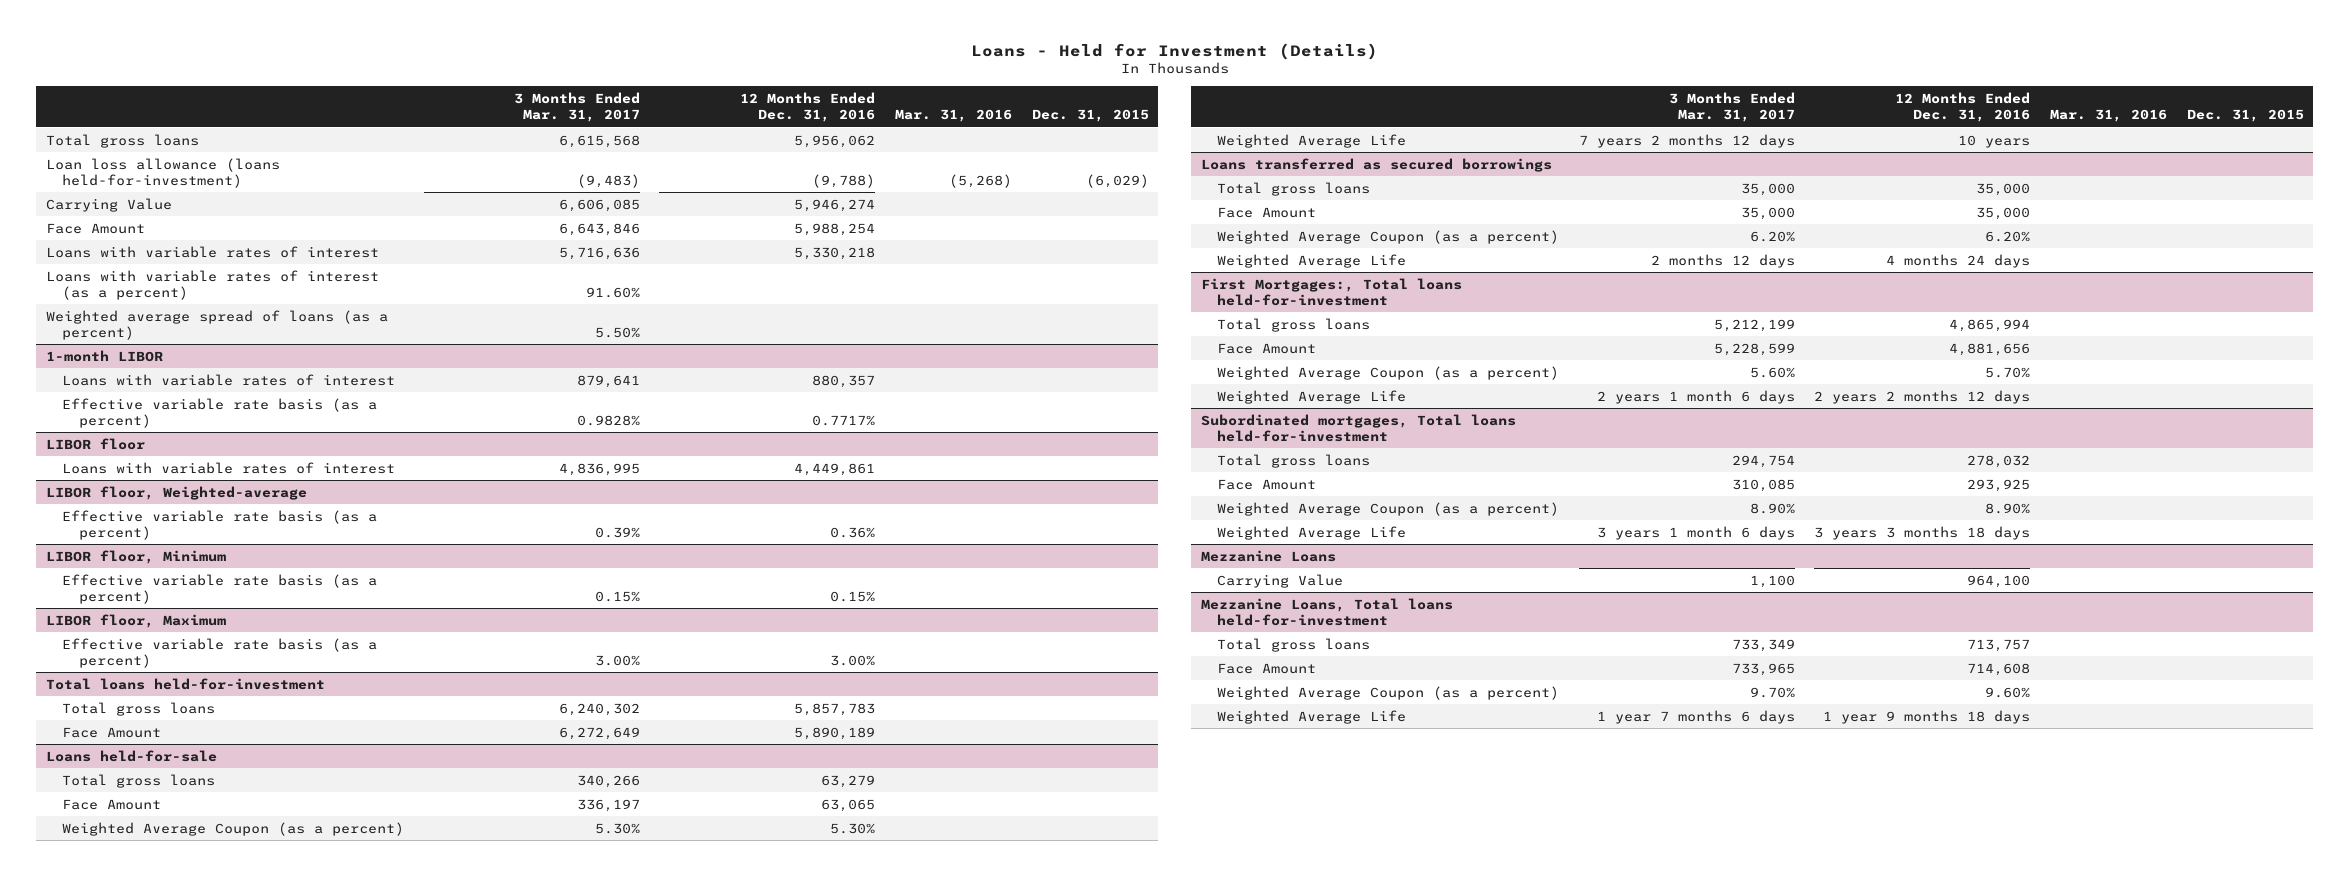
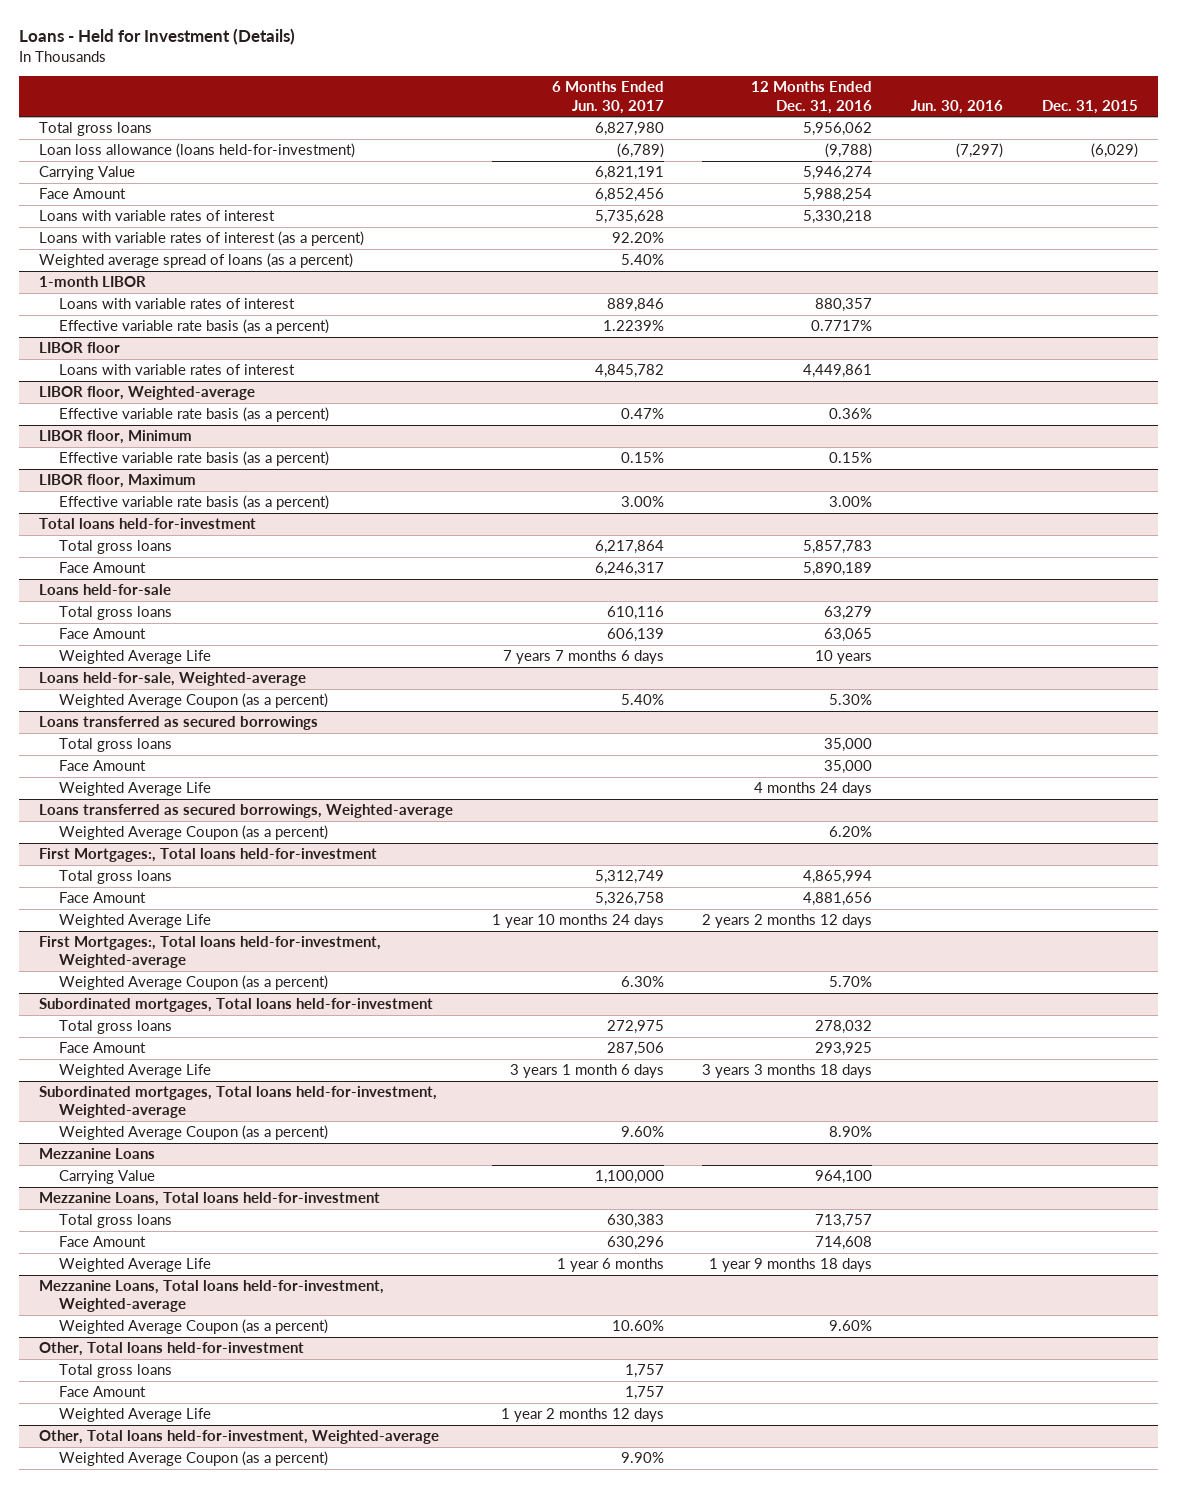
[513,92,640,123] 3 Months Ended Mar. 31, 2017 -> none
[894,109,1012,123] Mar. 31, 2016 -> none
none -> [551,81,664,114] 6 Months Ended Jun. 30, 2017
none -> [911,99,1004,114] Jun. 30, 2016
[62,821,405,836] Weighted Average Coupon (as a percent) -> none
none -> [38,672,306,687] Loans held-for-sale, Weighted-average
none -> [58,693,328,709] Weighted Average Coupon (as a percent)
[1217,229,1560,244] Weighted Average Coupon (as a percent) -> none
none -> [38,804,453,819] Loans transferred as secured borrowings, Weighted-average
none -> [58,825,328,841] Weighted Average Coupon (as a percent)
[1217,365,1560,380] Weighted Average Coupon (as a percent) -> none
none -> [38,936,381,969] First Mortgages:, Total loans held-for-investment, Weighted-average
none -> [58,975,328,991] Weighted Average Coupon (as a percent)
[1217,501,1560,516] Weighted Average Coupon (as a percent) -> none
none -> [38,1086,437,1119] Subordinated mortgages, Total loans held-for-investment, Weighted-average
none -> [58,1125,328,1141] Weighted Average Coupon (as a percent)
[1217,685,1560,700] Weighted Average Coupon (as a percent) -> none
none -> [38,1280,384,1313] Mezzanine Loans, Total loans held-for-investment, Weighted-average
none -> [58,1319,328,1335] Weighted Average Coupon (as a percent)
none -> [38,1342,304,1357] Other, Total loans held-for-investment
none -> [58,1364,172,1379] Total gross loans
none -> [58,1386,146,1398] Face Amount
none -> [58,1408,211,1423] Weighted Average Life
none -> [38,1430,439,1445] Other, Total loans held-for-investment, Weighted-average
none -> [58,1451,328,1467] Weighted Average Coupon (as a percent)

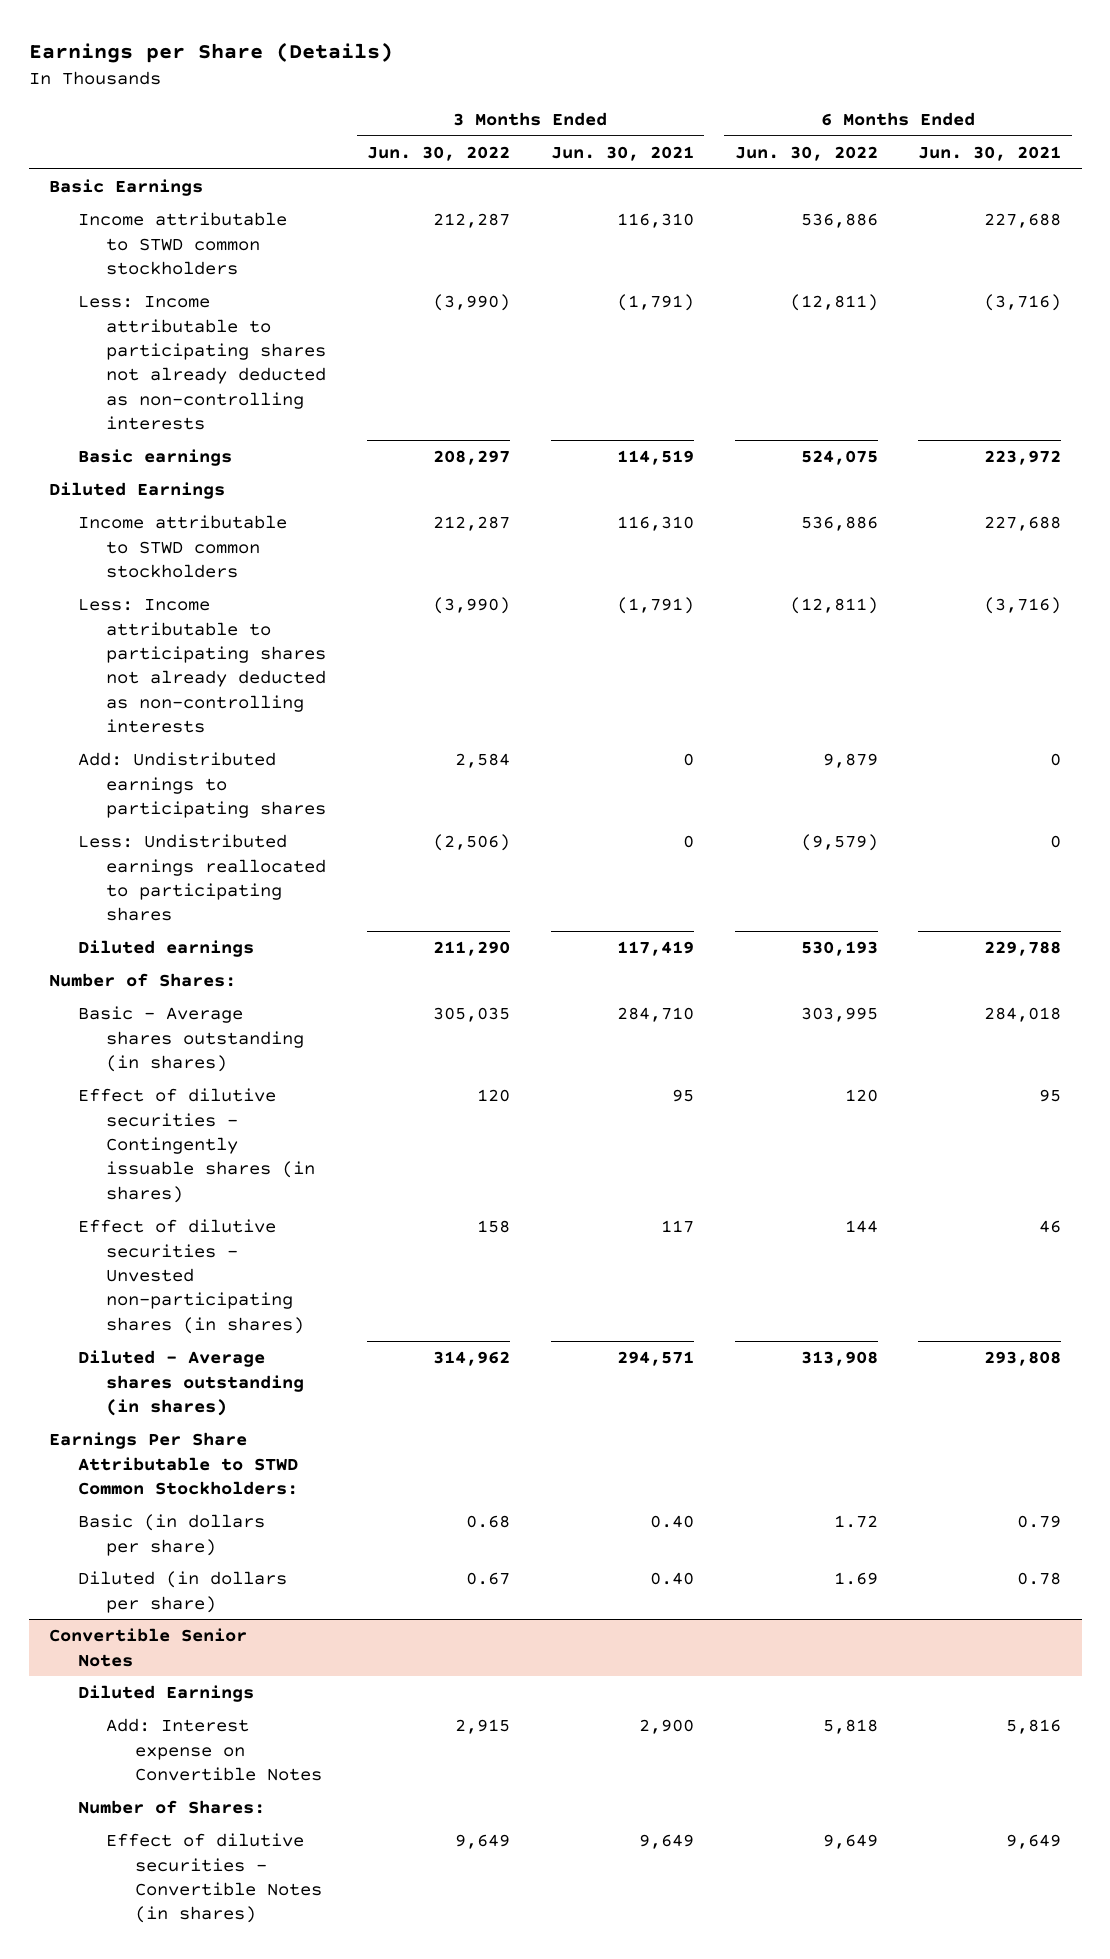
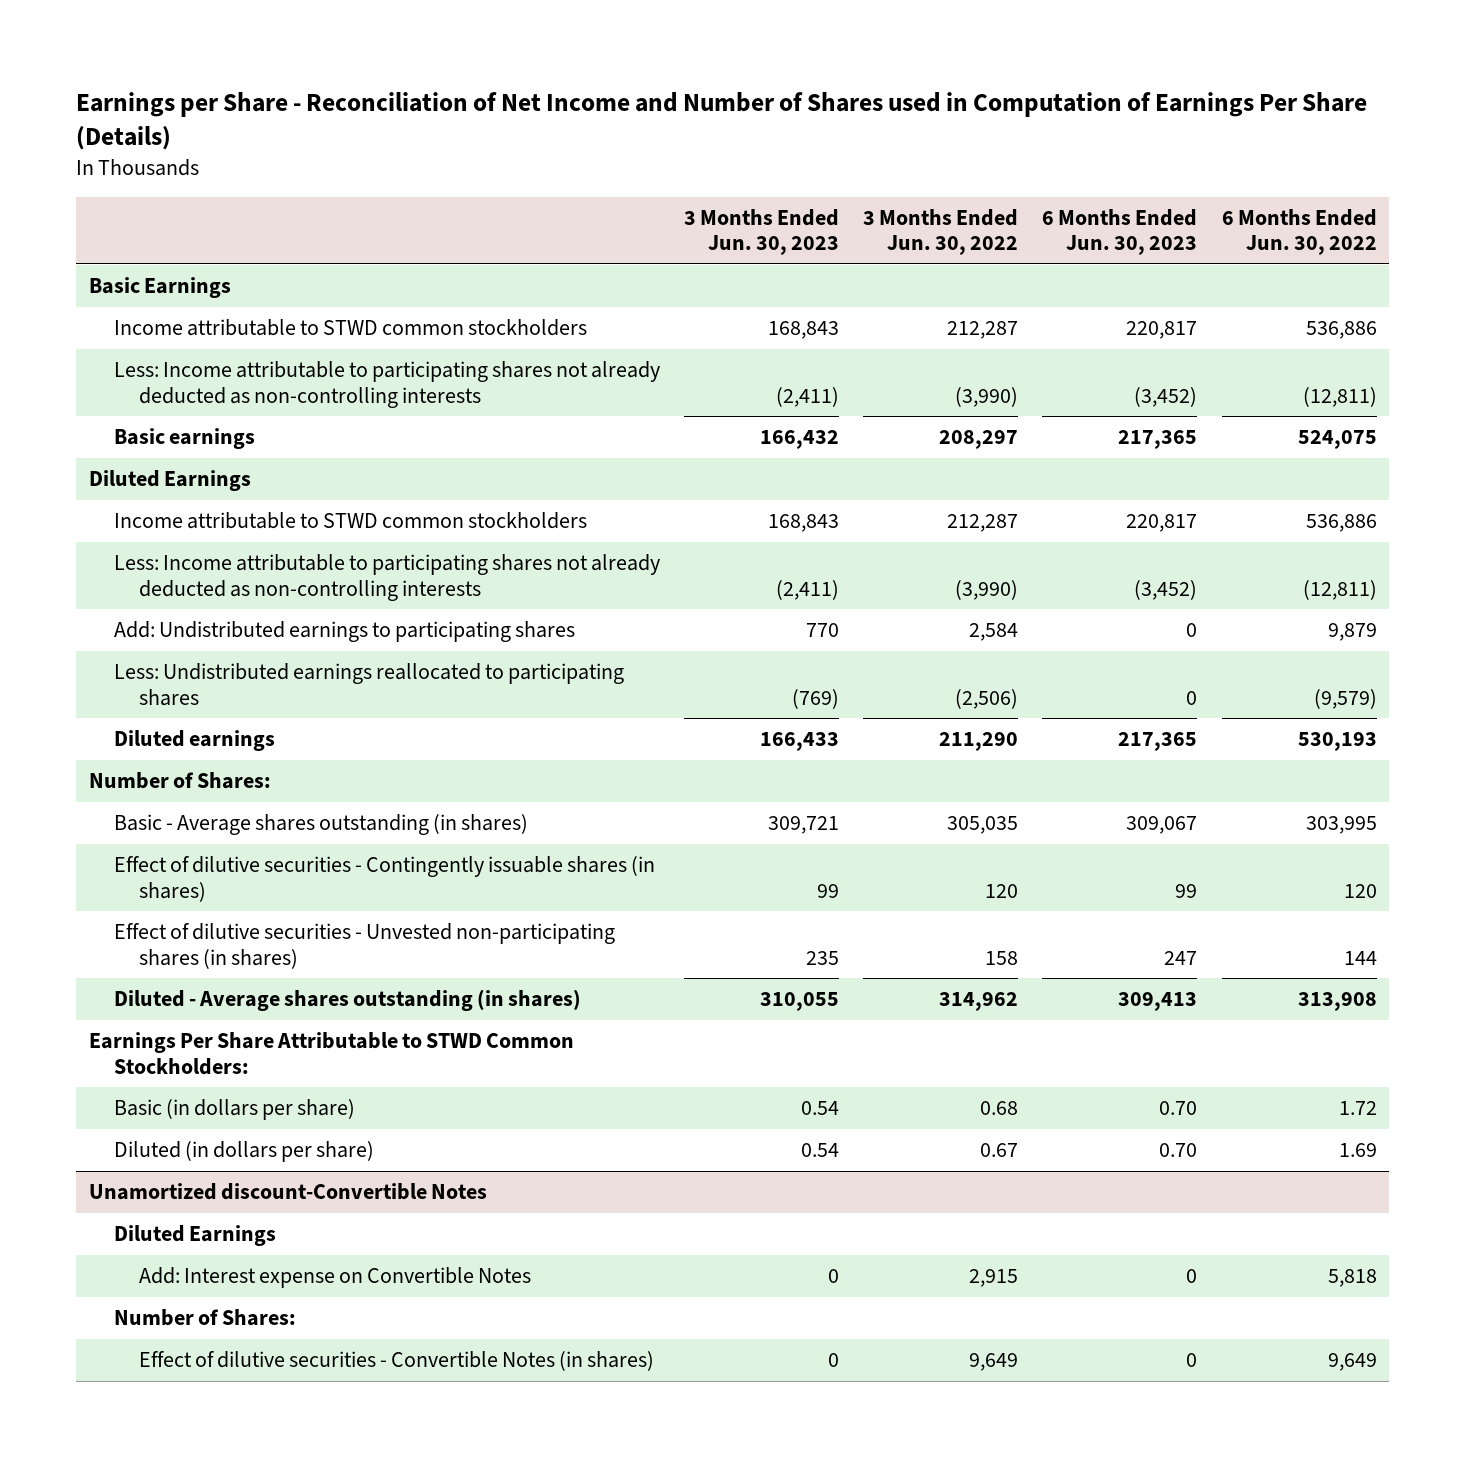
[28,42,393,64] Earnings per Share (Details) -> [76,91,1368,150] Earnings per Share - Reconciliation of Net Income and Number of Shares used in Computation of Earnings Per Share (Details)
[550,145,694,161] Jun. 30, 2021 -> none
[918,145,1062,161] Jun. 30, 2021 -> none
none -> [683,208,839,256] 3 Months Ended Jun. 30, 2023
none -> [1042,208,1198,256] 6 Months Ended Jun. 30, 2023
[48,1628,247,1667] Convertible Senior Notes -> [88,1183,487,1201] Unamortized discount-Convertible Notes

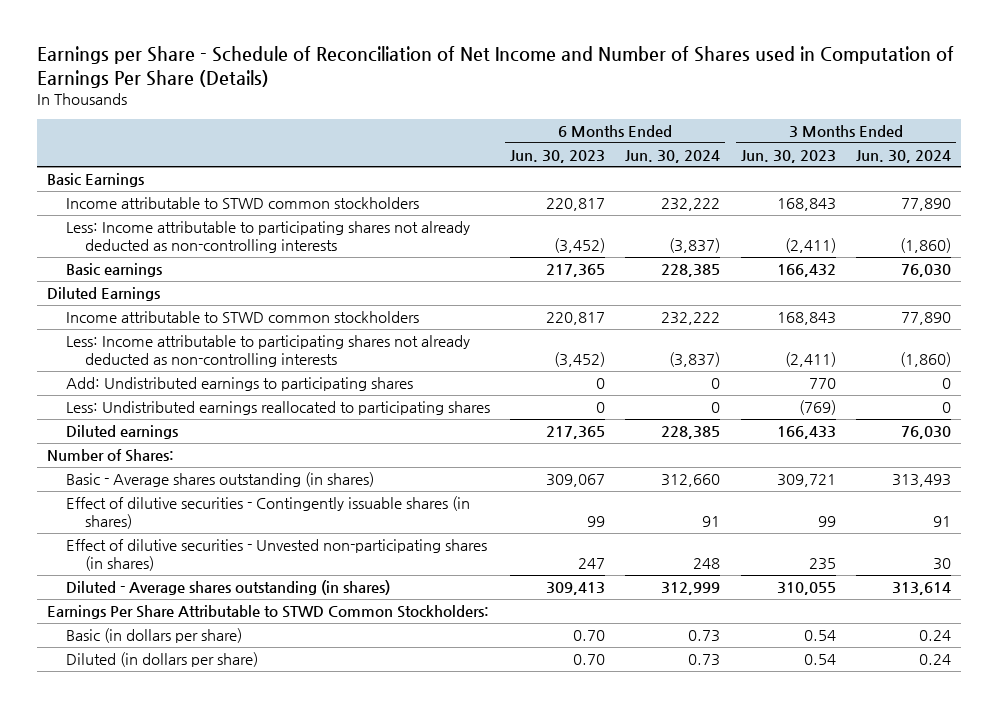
[76,91,1368,150] Earnings per Share - Reconciliation of Net Income and Number of Shares used in Computation of Earnings Per Share (Details) -> [37,46,955,88] Earnings per Share - Schedule of Reconciliation of Net Income and Number of Shares used in Computation of Earnings Per Share (Details)
[863,208,1019,256] 3 Months Ended Jun. 30, 2022 -> none
[1221,208,1377,256] 6 Months Ended Jun. 30, 2022 -> none
none -> [625,149,721,163] Jun. 30, 2024
none -> [855,149,951,163] Jun. 30, 2024
[88,1183,487,1201] Unamortized discount-Convertible Notes -> none
[113,1225,276,1247] Diluted Earnings -> none
[138,1267,531,1289] Add: Interest expense on Convertible Notes -> none
[113,1309,296,1327] Number of Shares: -> none
[138,1351,654,1372] Effect of dilutive securities - Convertible Notes (in shares) -> none

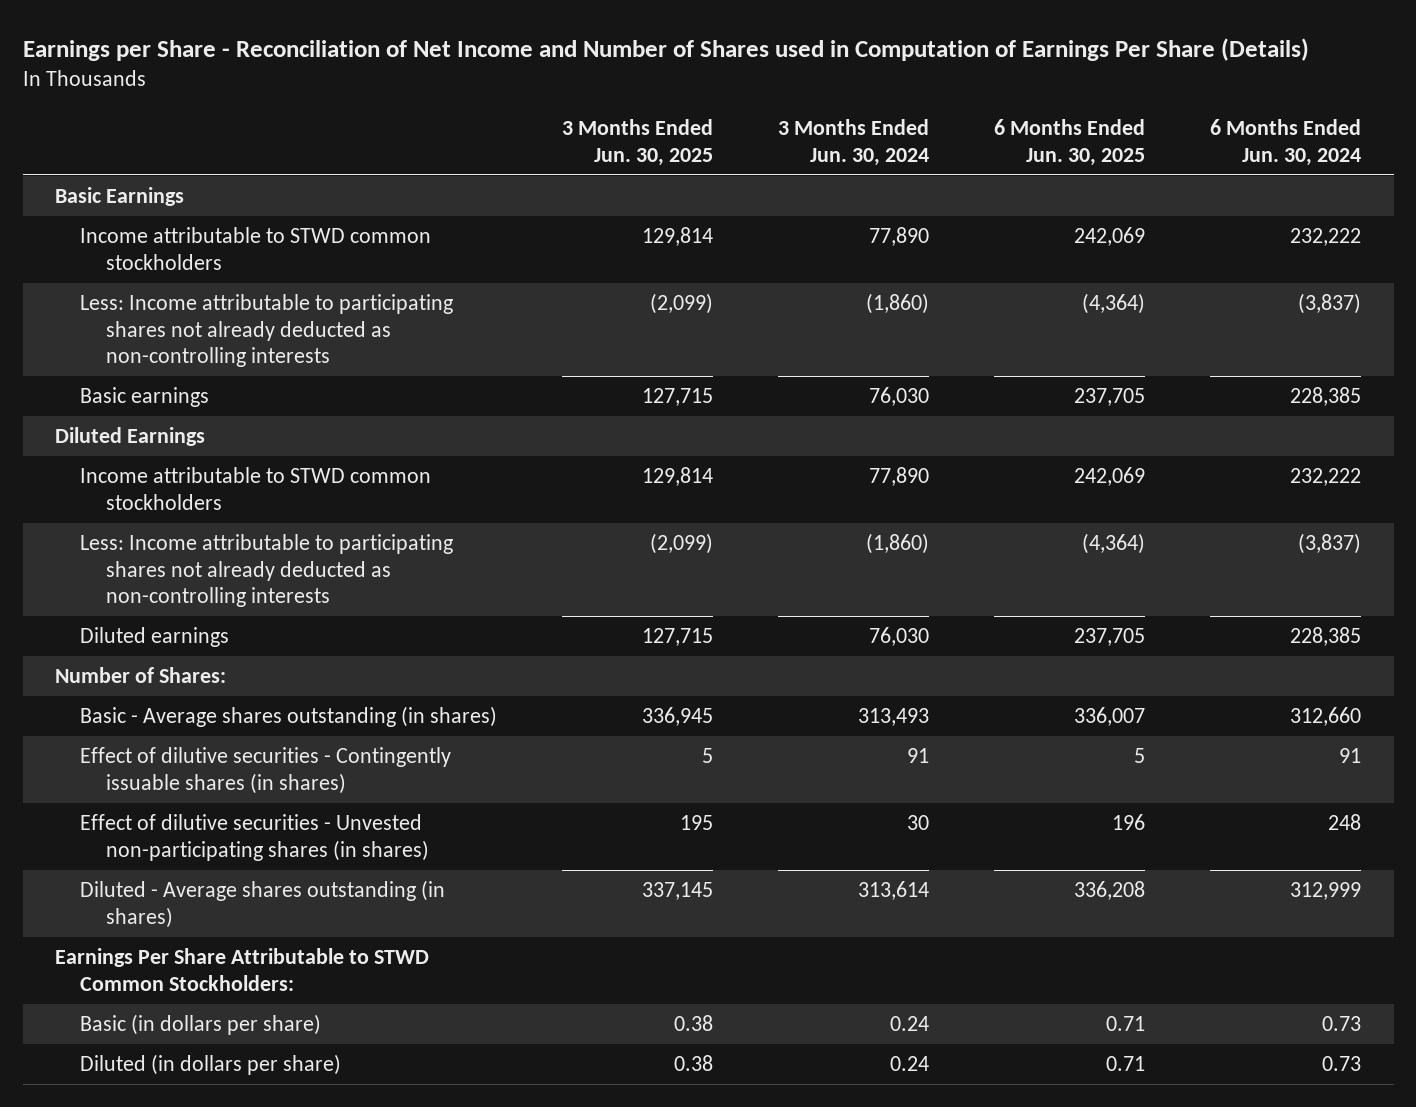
[37,46,955,88] Earnings per Share - Schedule of Reconciliation of Net Income and Number of Shares used in Computation of Earnings Per Share (Details) -> [22,37,1309,61] Earnings per Share - Reconciliation of Net Income and Number of Shares used in Computation of Earnings Per Share (Details)
[510,149,606,163] Jun. 30, 2023 -> none
[740,149,836,163] Jun. 30, 2023 -> none
none -> [562,119,714,167] 3 Months Ended Jun. 30, 2025
none -> [994,119,1146,167] 6 Months Ended Jun. 30, 2025
[65,377,413,392] Add: Undistributed earnings to participating shares -> none
[65,401,490,416] Less: Undistributed earnings reallocated to participating shares -> none

